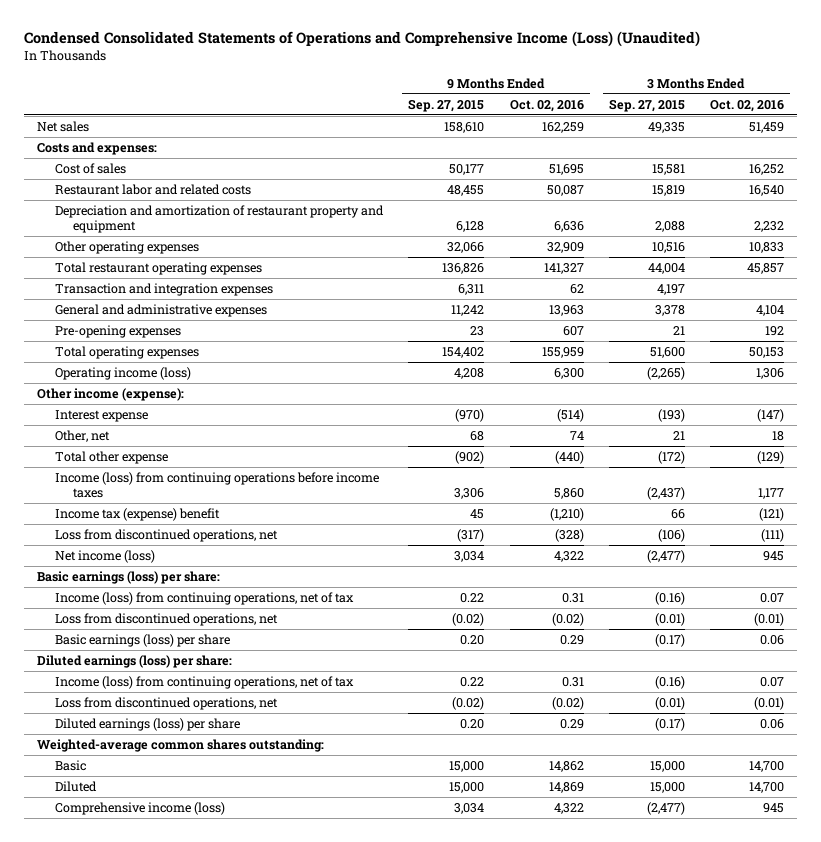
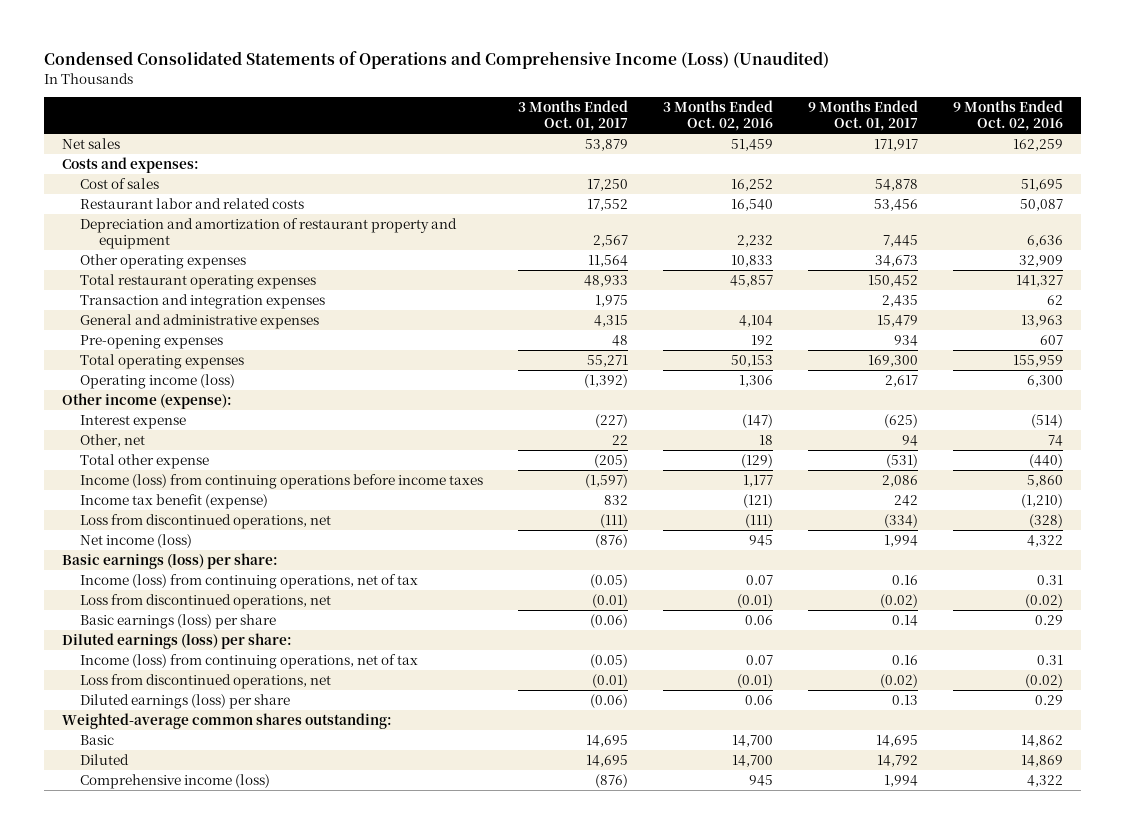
[408,98,485,112] Sep. 27, 2015 -> none
[608,98,685,112] Sep. 27, 2015 -> none
none -> [518,100,629,132] 3 Months Ended Oct. 01, 2017
none -> [808,100,919,132] 9 Months Ended Oct. 01, 2017
[55,507,221,521] Income tax (expense) benefit -> [80,494,269,510] Income tax benefit (expense)

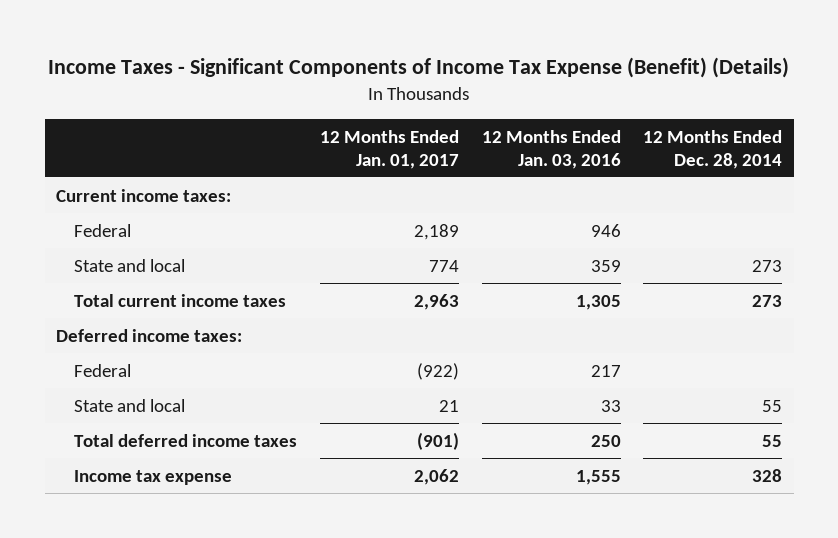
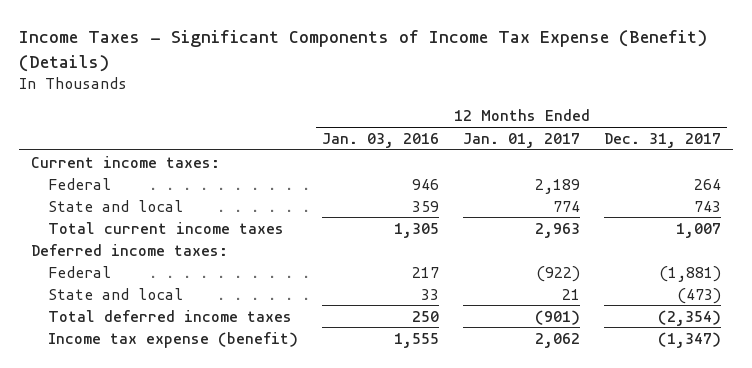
[643,129,783,169] 12 Months Ended Dec. 28, 2014 -> none
none -> [604,132,722,148] Dec. 31, 2017
[74,469,233,485] Income tax expense -> [48,331,299,348] Income tax expense (benefit)

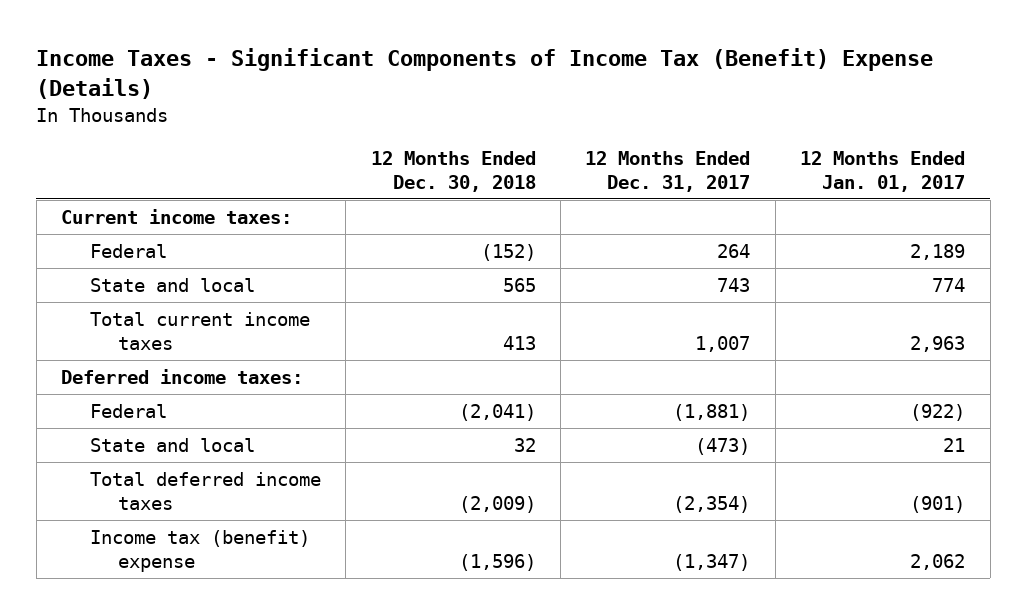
[18,30,707,72] Income Taxes - Significant Components of Income Tax Expense (Benefit) (Details) -> [36,48,934,99] Income Taxes - Significant Components of Income Tax (Benefit) Expense (Details)
[322,132,440,148] Jan. 03, 2016 -> none
none -> [370,150,536,192] 12 Months Ended Dec. 30, 2018
[48,331,299,348] Income tax expense (benefit) -> [89,530,310,573] Income tax (benefit) expense

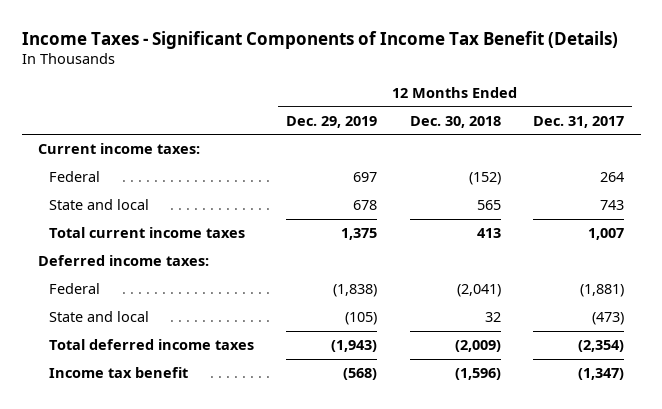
[36,48,934,99] Income Taxes - Significant Components of Income Tax (Benefit) Expense (Details) -> [21,30,618,49] Income Taxes - Significant Components of Income Tax Benefit (Details)
[800,150,966,192] 12 Months Ended Jan. 01, 2017 -> none
none -> [286,115,378,128] Dec. 29, 2019
[89,530,310,573] Income tax (benefit) expense -> [48,367,188,379] Income tax benefit

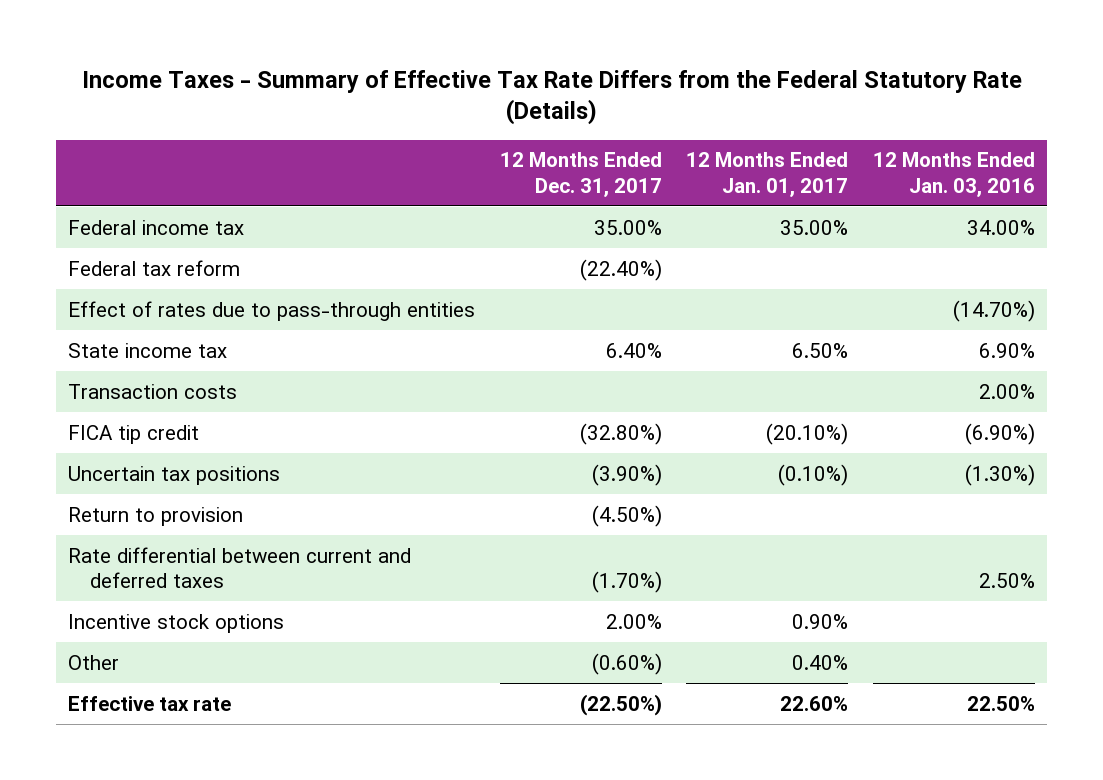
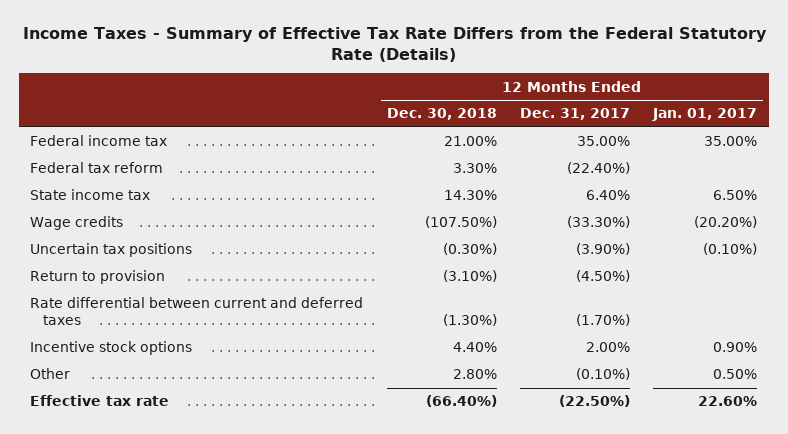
[873,152,1036,197] 12 Months Ended Jan. 03, 2016 -> none
none -> [386,108,497,121] Dec. 30, 2018
[68,300,476,321] Effect of rates due to pass-through entities -> none
[68,383,238,399] Transaction costs -> none
[68,424,200,444] FICA tip credit -> [30,216,124,231] Wage credits
[579,422,662,445] (32.80%) -> [567,216,631,229] (33.30%)
[766,422,849,445] (20.10%) -> [694,216,758,229] (20.20%)
[591,652,662,675] (0.60%) -> [576,368,631,381] (0.10%)
[792,654,849,670] 0.40% -> [713,369,758,380] 0.50%

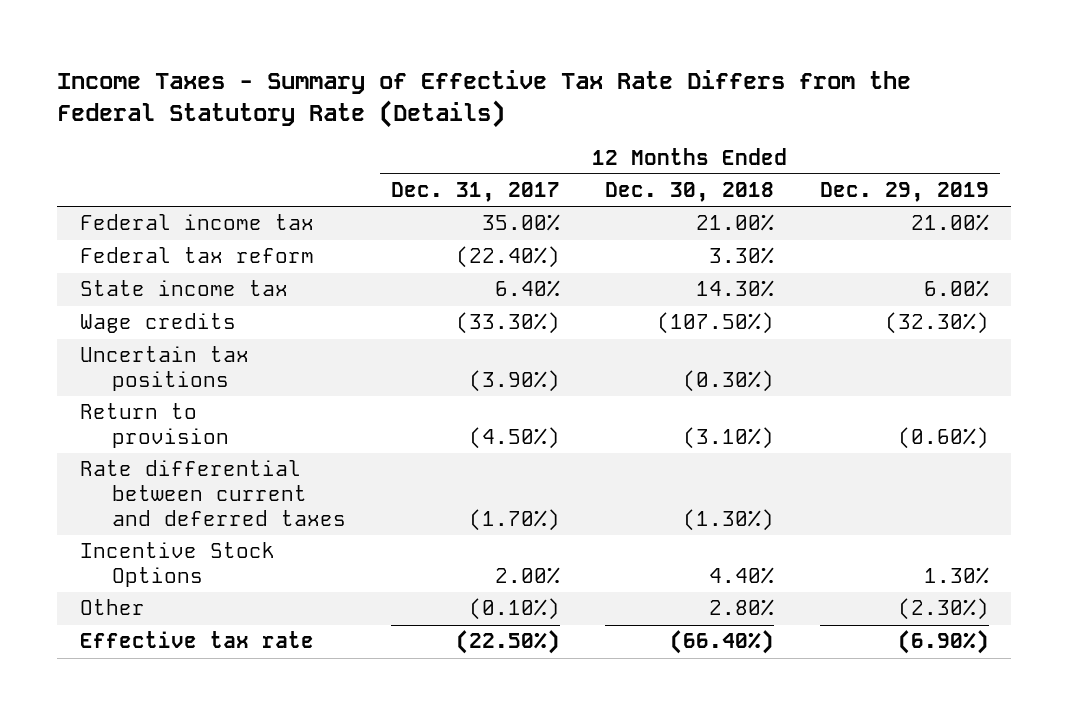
[652,108,758,122] Jan. 01, 2017 -> none
none -> [819,182,989,203] Dec. 29, 2019
[30,341,193,356] Incentive stock options -> [80,542,276,588] Incentive Stock Options

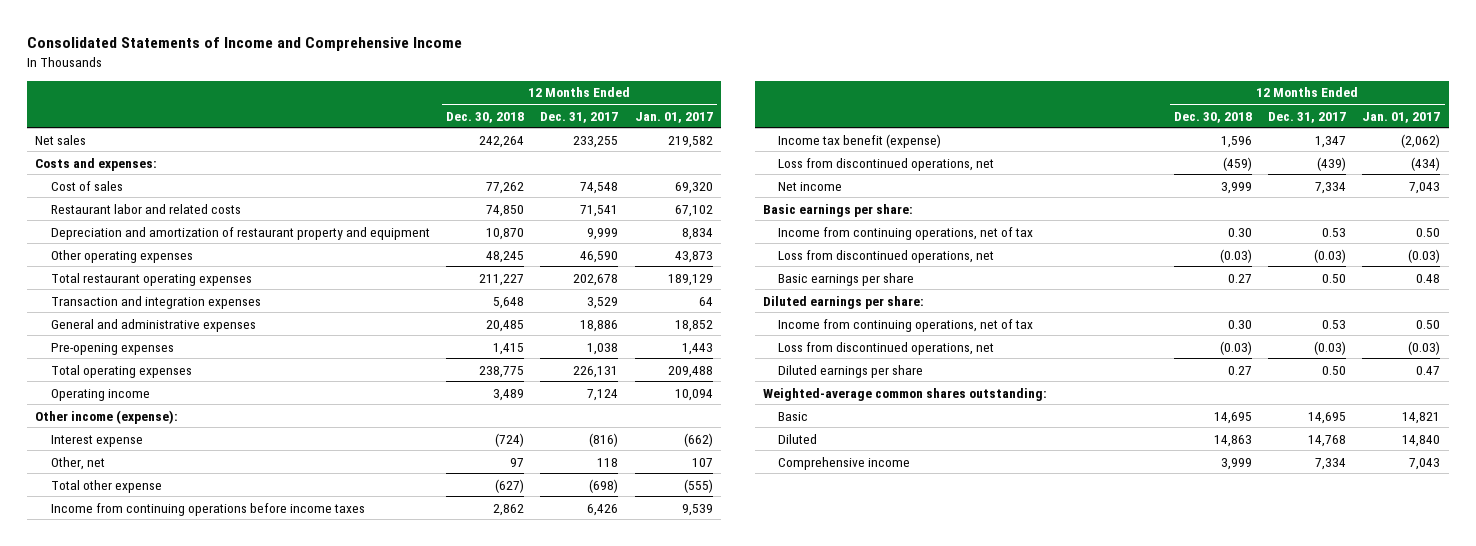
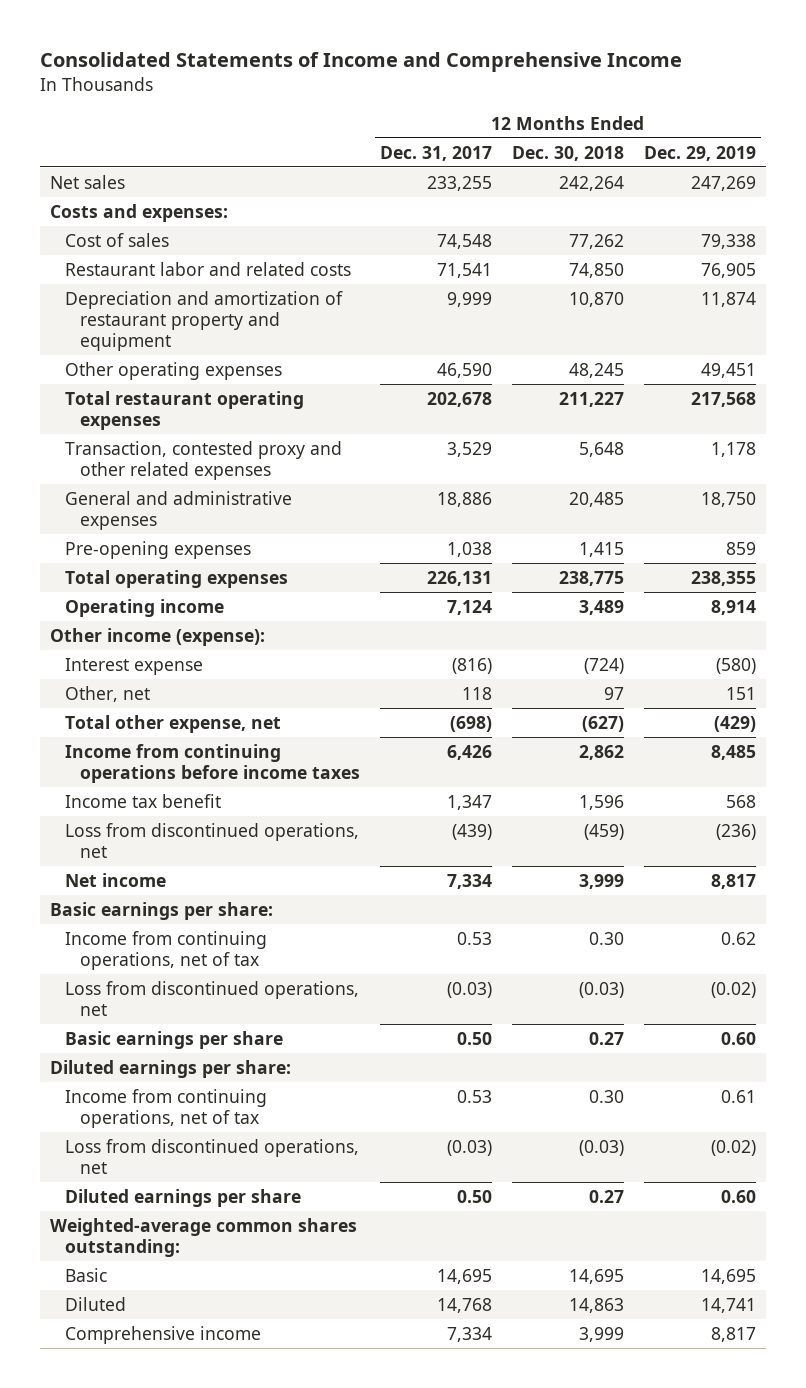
[634,111,713,123] Jan. 01, 2017 -> none
none -> [644,145,757,161] Dec. 29, 2019
[50,295,261,309] Transaction and integration expenses -> [64,440,342,480] Transaction, contested proxy and other related expenses
[50,479,162,493] Total other expense -> [64,714,281,733] Total other expense, net
[778,133,942,148] Income tax benefit (expense) -> [64,793,221,808] Income tax benefit

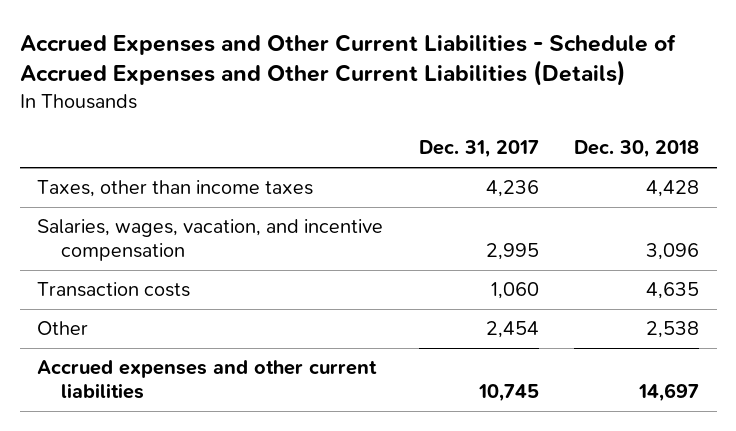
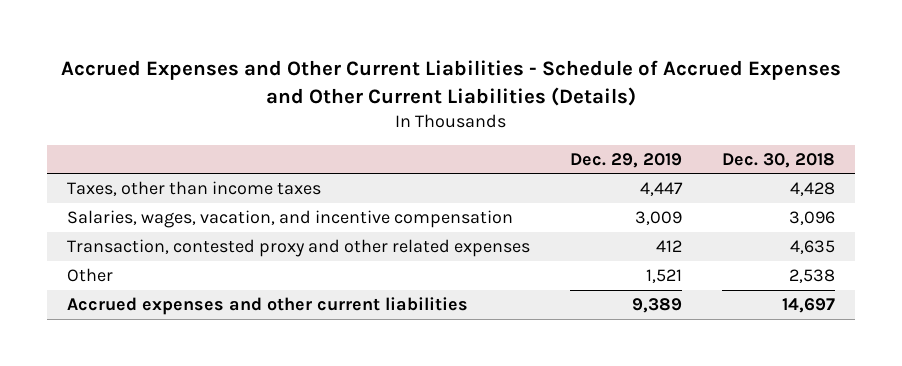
[418,140,539,159] Dec. 31, 2017 -> none
none -> [570,152,683,168] Dec. 29, 2019
[37,282,191,298] Transaction costs -> [67,238,531,257] Transaction, contested proxy and other related expenses

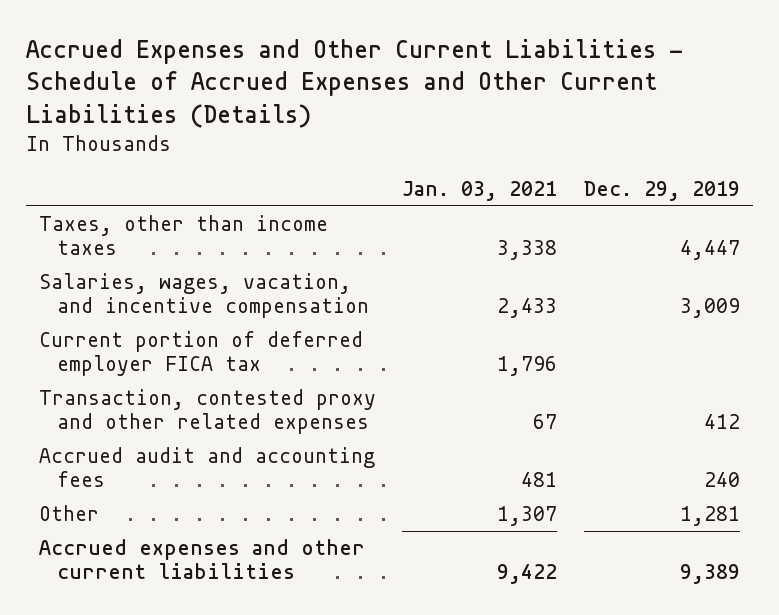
[721,152,835,168] Dec. 30, 2018 -> none
none -> [402,180,558,201] Jan. 03, 2021
none -> [38,331,363,377] Current portion of deferred employer FICA tax
none -> [38,447,375,488] Accrued audit and accounting fees
[646,268,683,283] 1,521 -> [679,506,740,527] 1,281

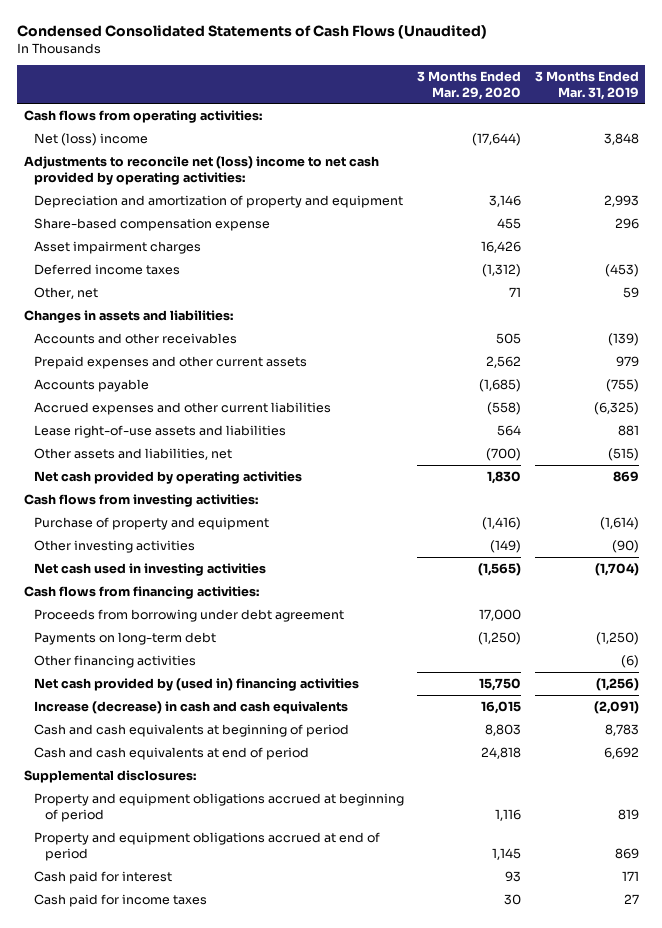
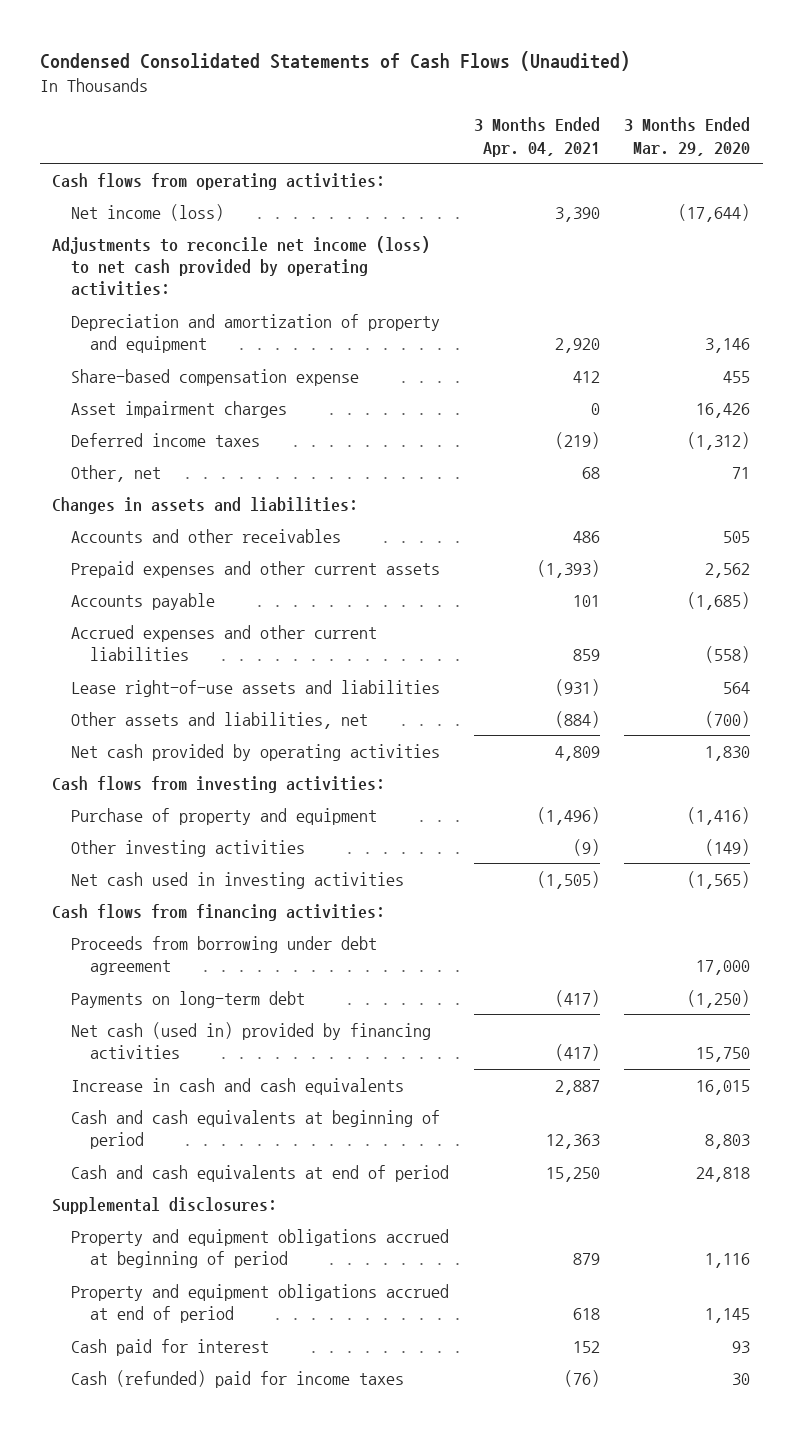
[534,70,639,100] 3 Months Ended Mar. 31, 2019 -> none
none -> [473,117,600,157] 3 Months Ended Apr. 04, 2021
[34,132,149,146] Net (loss) income -> [71,203,225,221] Net income (loss)
[23,155,379,185] Adjustments to reconcile net (loss) income to net cash provided by operating activities: -> [52,235,431,297] Adjustments to reconcile net income (loss) to net cash provided by operating activities:
[34,654,197,668] Other financing activities -> none
[34,677,360,691] Net cash provided by (used in) financing activities -> [71,1021,432,1060] Net cash (used in) provided by financing activities
[34,700,349,714] Increase (decrease) in cash and cash equivalents -> [71,1077,405,1095] Increase in cash and cash equivalents
[34,893,208,907] Cash paid for income taxes -> [71,1369,405,1388] Cash (refunded) paid for income taxes

